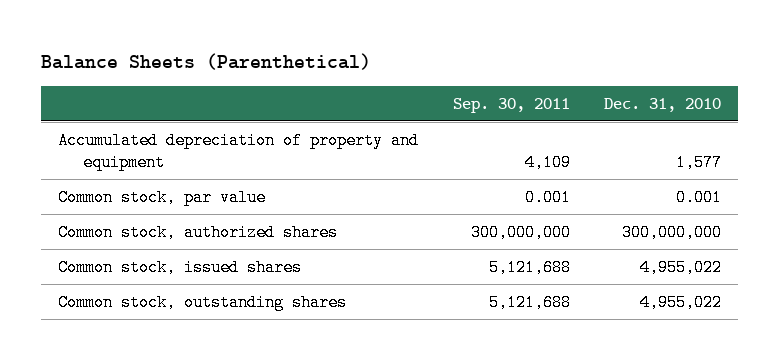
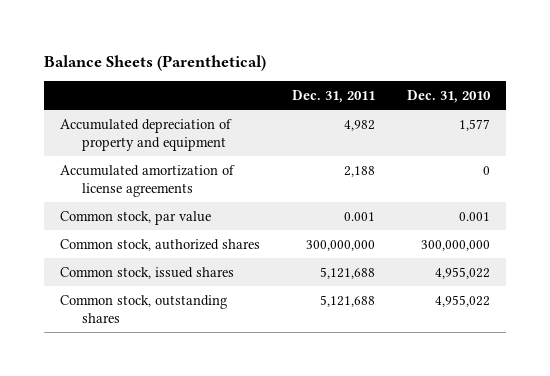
[452,97,570,113] Sep. 30, 2011 -> none
none -> [292,89,376,103] Dec. 31, 2011
none -> [60,164,236,197] Accumulated amortization of license agreements

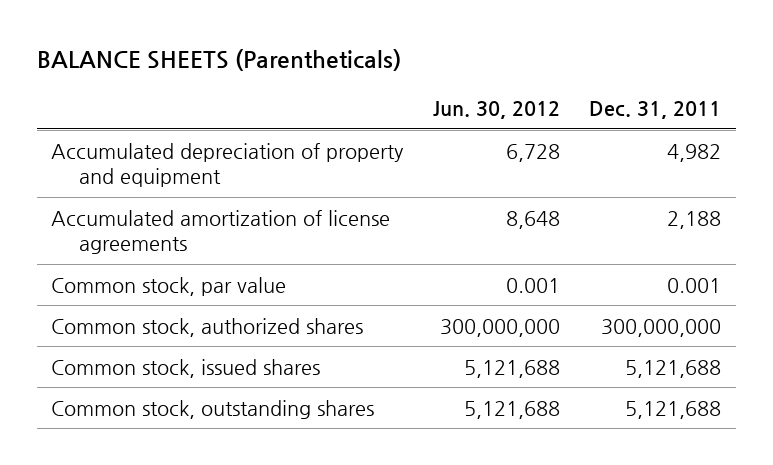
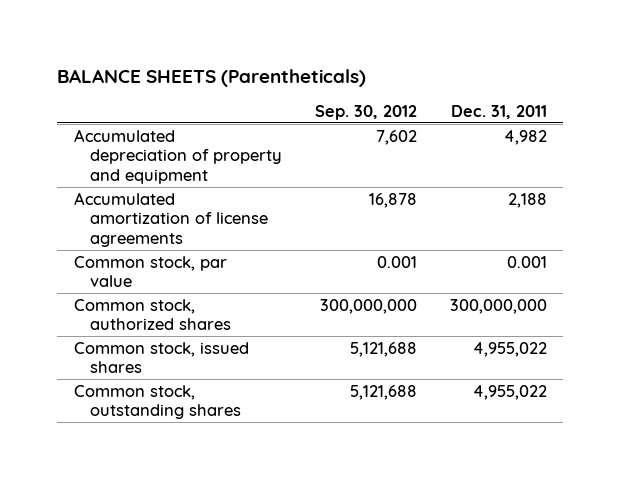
[432,100,560,119] Jun. 30, 2012 -> none
none -> [315,104,418,120] Sep. 30, 2012
[625,359,722,378] 5,121,688 -> [472,341,547,357] 4,955,022
[625,400,722,419] 5,121,688 -> [472,384,547,400] 4,955,022

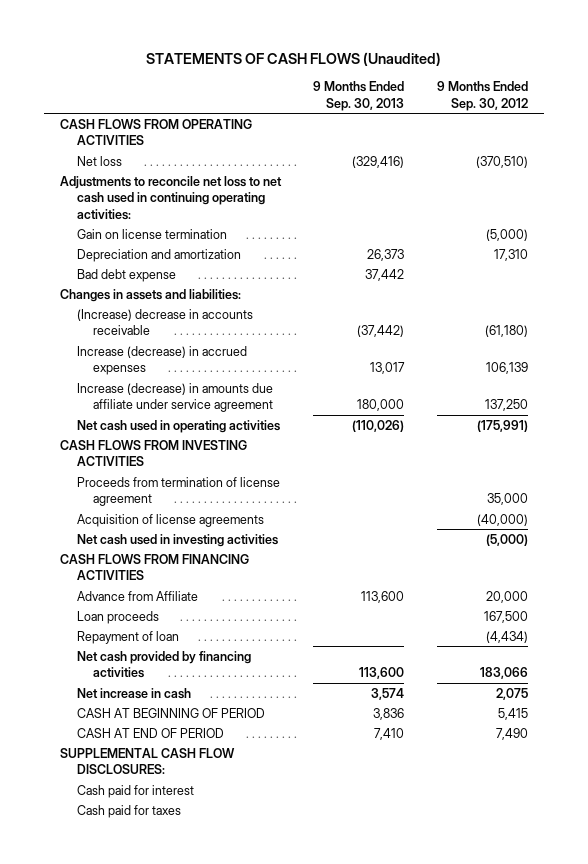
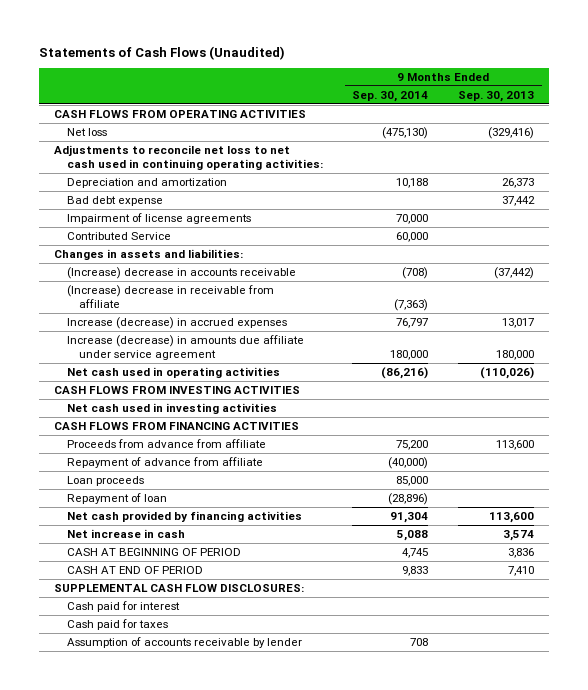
[145,51,441,66] STATEMENTS OF CASH FLOWS (Unaudited) -> [39,45,286,60] Statements of Cash Flows (Unaudited)
[436,81,528,111] 9 Months Ended Sep. 30, 2012 -> none
none -> [352,90,429,102] Sep. 30, 2014
[76,228,227,239] Gain on license termination -> none
none -> [66,212,251,224] Impairment of license agreements
none -> [66,231,171,240] Contributed Service
none -> [66,284,274,309] (Increase) decrease in receivable from affiliate
[76,476,280,507] Proceeds from termination of license agreement -> none
[76,513,264,527] Acquisition of license agreements -> none
[76,590,198,601] Advance from Affiliate -> [66,438,266,448] Proceeds from advance from affiliate
none -> [66,456,263,468] Repayment of advance from affiliate
none -> [66,636,302,648] Assumption of accounts receivable by lender

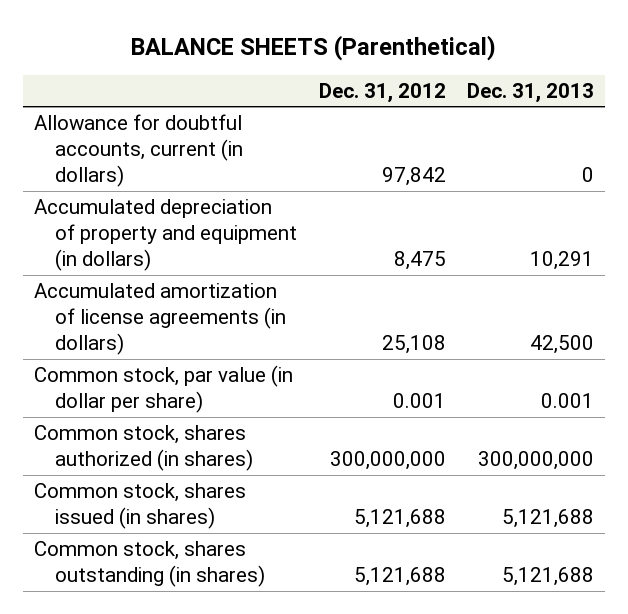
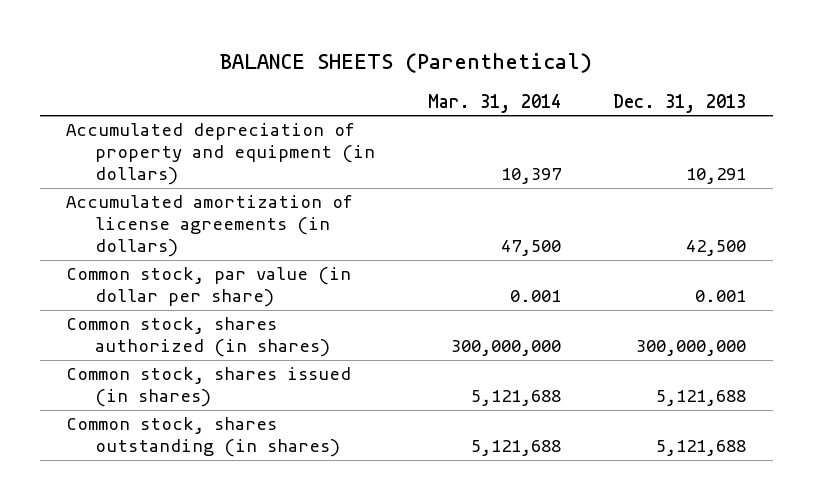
[318,83,446,104] Dec. 31, 2012 -> none
none -> [427,93,561,113] Mar. 31, 2014
[33,113,244,188] Allowance for doubtful accounts, current (in dollars) -> none

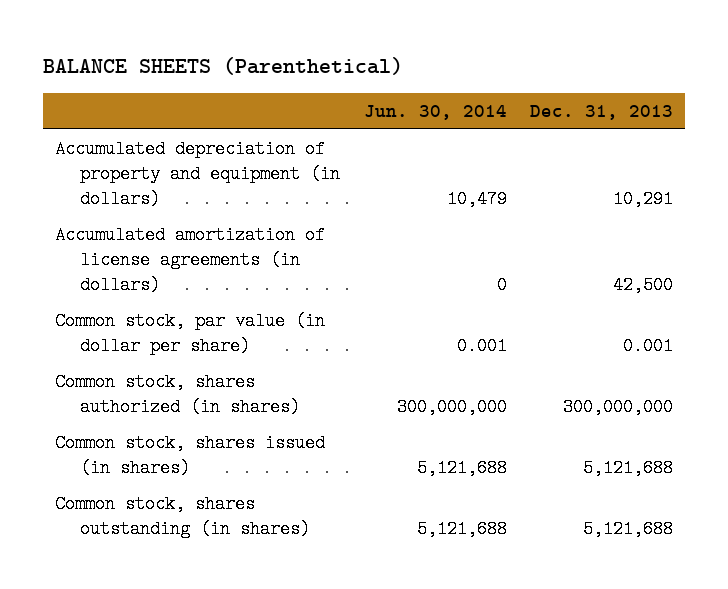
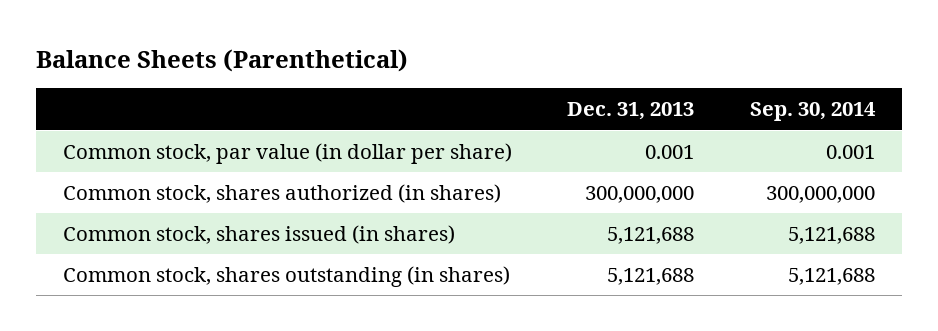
[42,57,403,76] BALANCE SHEETS (Parenthetical) -> [35,48,408,72] Balance Sheets (Parenthetical)
[363,104,507,120] Jun. 30, 2014 -> none
none -> [749,102,876,122] Sep. 30, 2014
[54,140,341,209] Accumulated depreciation of property and equipment (in dollars) -> none
[54,226,325,295] Accumulated amortization of license agreements (in dollars) -> none

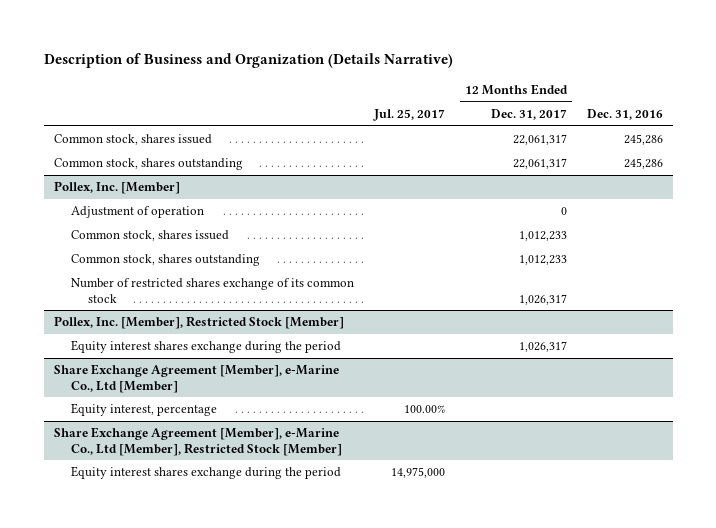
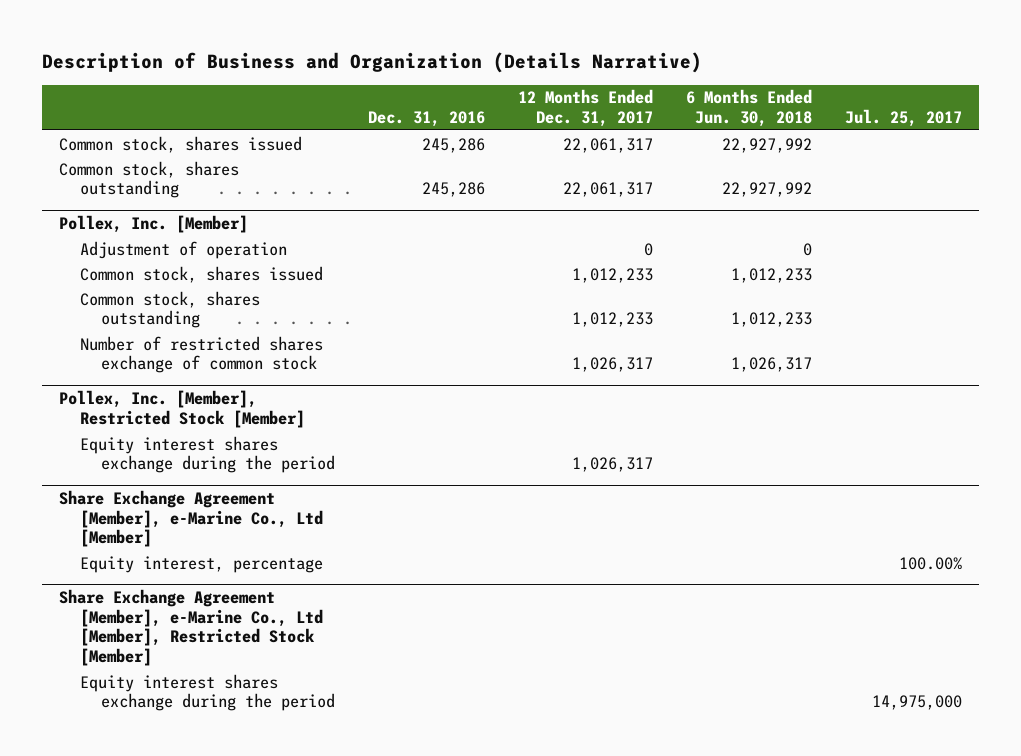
none -> [686,89,813,127] 6 Months Ended Jun. 30, 2018
[71,278,355,303] Number of restricted shares exchange of its common stock -> [79,335,323,374] Number of restricted shares exchange of common stock

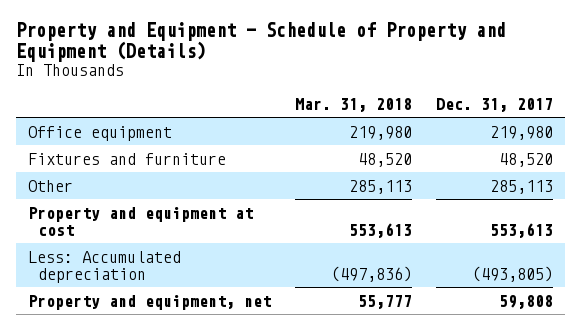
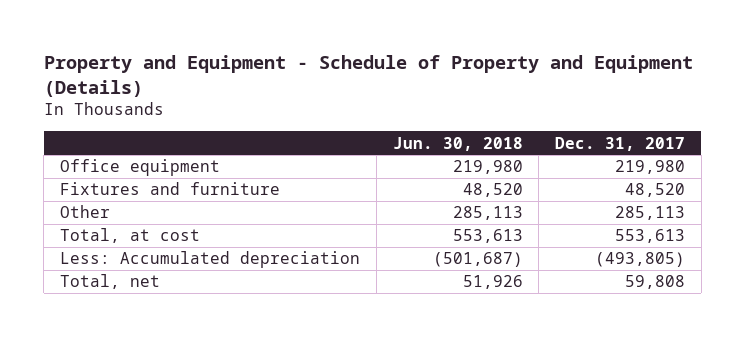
[295,97,413,112] Mar. 31, 2018 -> none
none -> [392,136,523,151] Jun. 30, 2018
[27,206,253,236] Property and equipment at cost -> [60,228,201,244] Total, at cost
[27,294,271,310] Property and equipment, net -> [60,274,161,290] Total, net

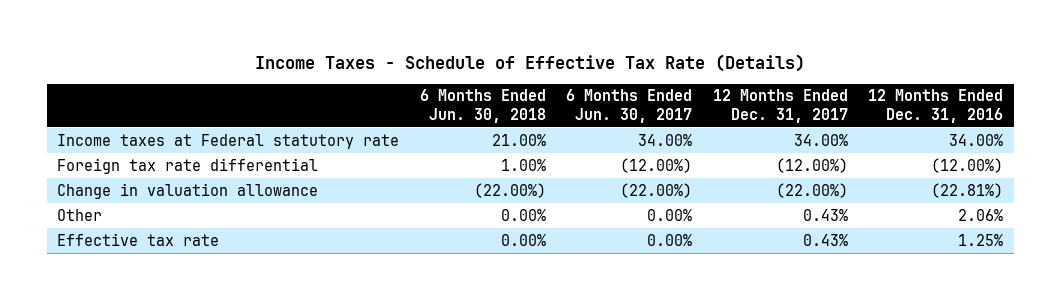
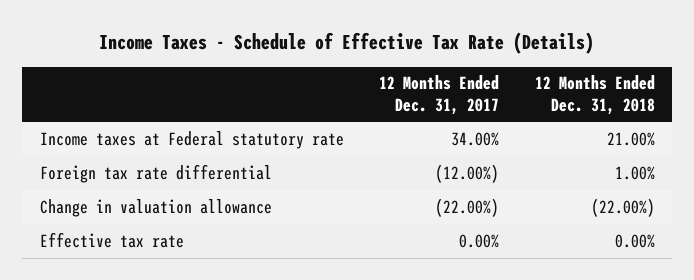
[419,89,546,123] 6 Months Ended Jun. 30, 2018 -> none
[566,89,693,123] 6 Months Ended Jun. 30, 2017 -> none
[868,89,1004,123] 12 Months Ended Dec. 31, 2016 -> none
none -> [534,75,655,115] 12 Months Ended Dec. 31, 2018
[57,208,103,221] Other -> none
[802,233,848,246] 0.43% -> [459,233,500,248] 0.00%

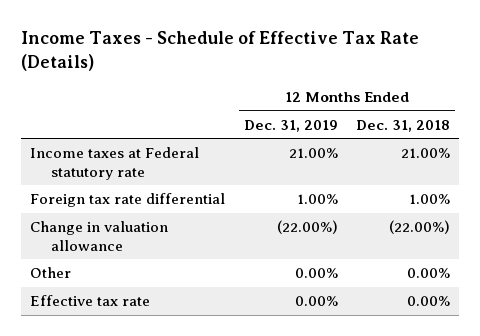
[379,75,500,115] 12 Months Ended Dec. 31, 2017 -> none
none -> [243,119,338,132] Dec. 31, 2019
none -> [29,267,71,279] Other

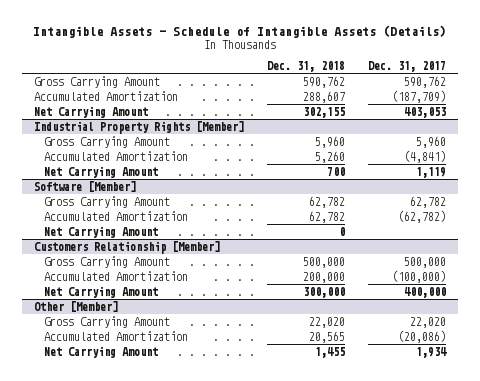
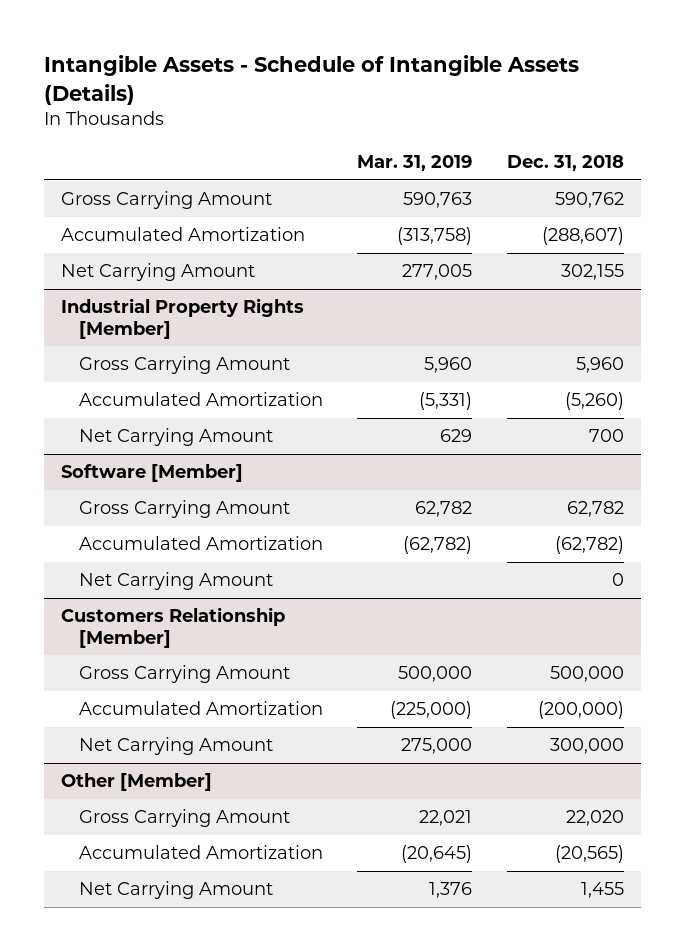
[368,61,447,73] Dec. 31, 2017 -> none
none -> [357,155,473,172] Mar. 31, 2019
[302,90,345,103] 288,607 -> [541,227,624,246] (288,607)
[314,150,345,163] 5,260 -> [564,392,624,411] (5,260)
[308,210,345,223] 62,782 -> [554,536,624,555] (62,782)
[302,271,345,283] 200,000 -> [537,701,624,720] (200,000)
[308,330,345,343] 20,565 -> [554,845,624,864] (20,565)

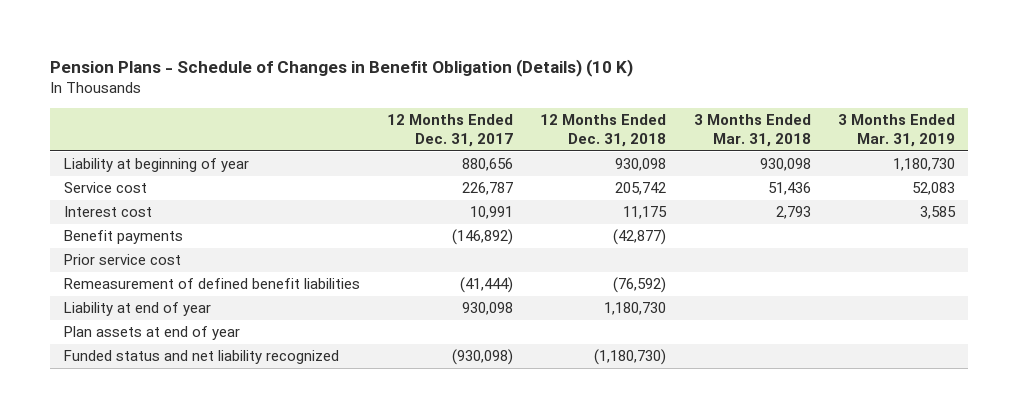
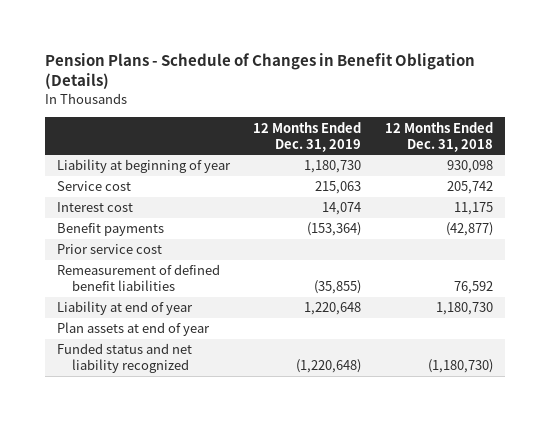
[50,59,634,78] Pension Plans - Schedule of Changes in Benefit Obligation (Details) (10 K) -> [45,52,476,90] Pension Plans - Schedule of Changes in Benefit Obligation (Details)
[386,113,513,147] 12 Months Ended Dec. 31, 2017 -> none
[693,113,811,147] 3 Months Ended Mar. 31, 2018 -> none
[837,113,955,147] 3 Months Ended Mar. 31, 2019 -> none
none -> [253,121,362,152] 12 Months Ended Dec. 31, 2019
[613,277,667,294] (76,592) -> [453,281,493,295] 76,592

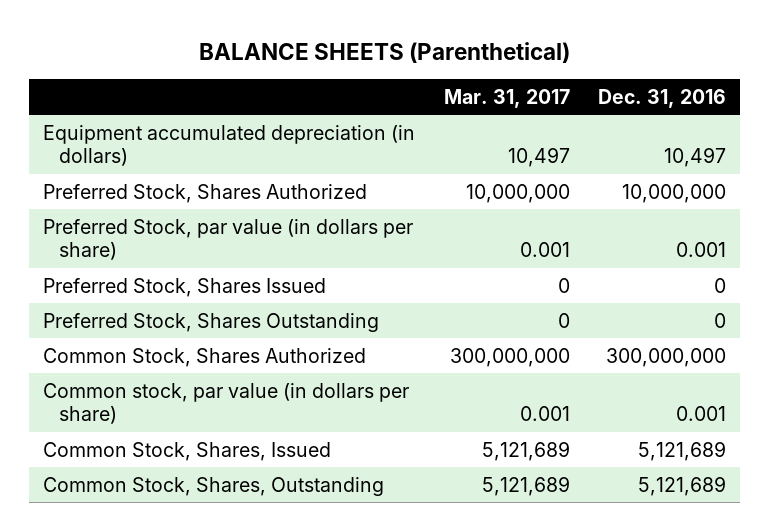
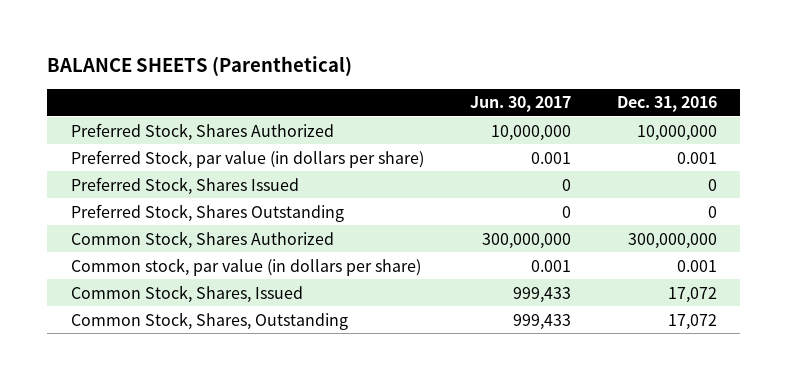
[443,88,570,108] Mar. 31, 2017 -> none
none -> [469,96,571,113] Jun. 30, 2017
[43,124,416,167] Equipment accumulated depreciation (in dollars) -> none
[637,440,726,461] 5,121,689 -> [668,286,718,303] 17,072
[637,475,726,496] 5,121,689 -> [668,313,718,330] 17,072

